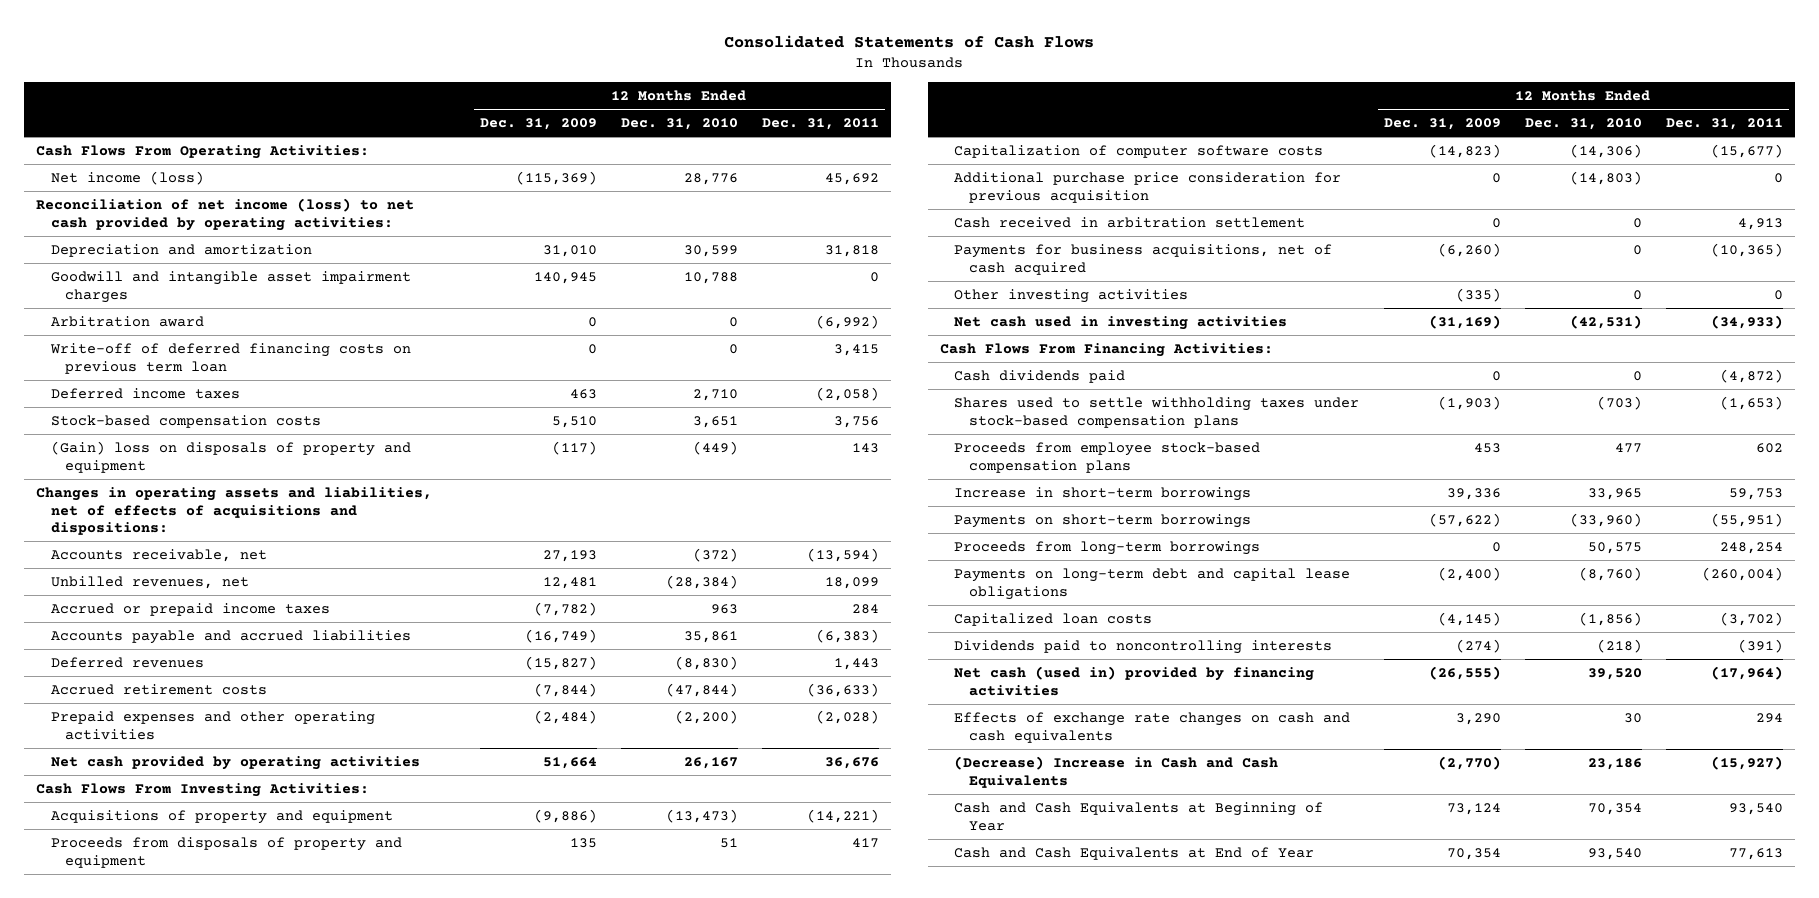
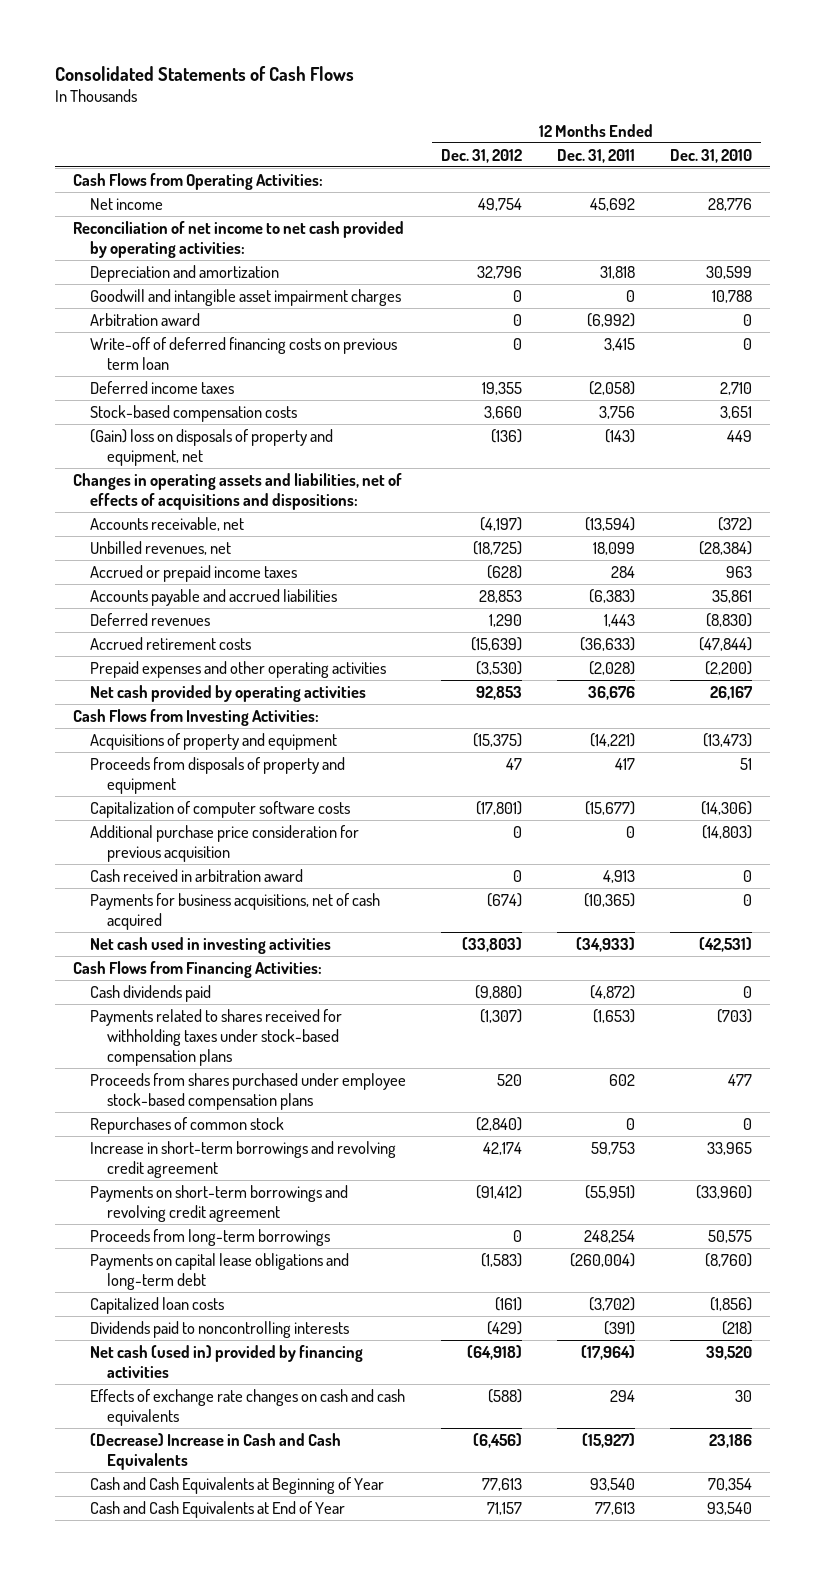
[479,118,597,131] Dec. 31, 2009 -> none
none -> [440,148,522,163] Dec. 31, 2012
[36,144,370,159] Cash Flows From Operating Activities: -> [72,172,323,190] Cash Flows from Operating Activities:
[50,170,204,185] Net income (loss) -> [89,197,163,210] Net income
[36,197,415,231] Reconciliation of net income (loss) to net cash provided by operating activities: -> [72,220,404,258] Reconciliation of net income to net cash provided by operating activities:
[50,440,411,473] (Gain) loss on disposals of property and equipment -> [89,428,333,466] (Gain) loss on disposals of property and equipment, net
[692,440,738,455] (449) -> [727,429,753,442] 449
[851,442,879,453] 143 -> [604,428,635,443] (143)
[36,782,370,797] Cash Flows From Investing Activities: -> [72,708,319,726] Cash Flows from Investing Activities:
[954,216,1306,228] Cash received in arbitration settlement -> [89,868,303,882] Cash received in arbitration award
[954,288,1189,303] Other investing activities -> none
[940,342,1274,357] Cash Flows From Financing Activities: -> [72,960,322,978] Cash Flows from Financing Activities:
[954,396,1360,428] Shares used to settle withholding taxes under stock-based compensation plans -> [89,1008,342,1066] Payments related to shares received for withholding taxes under stock-based compensation plans
[954,441,1261,473] Proceeds from employee stock-based compensation plans -> [89,1072,406,1110] Proceeds from shares purchased under employee stock-based compensation plans
none -> [89,1116,284,1134] Repurchases of common stock
[954,486,1252,501] Increase in short-term borrowings -> [89,1140,396,1178] Increase in short-term borrowings and revolving credit agreement
[954,513,1252,528] Payments on short-term borrowings -> [89,1184,348,1222] Payments on short-term borrowings and revolving credit agreement
[954,567,1351,600] Payments on long-term debt and capital lease obligations -> [89,1252,349,1290] Payments on capital lease obligations and long-term debt

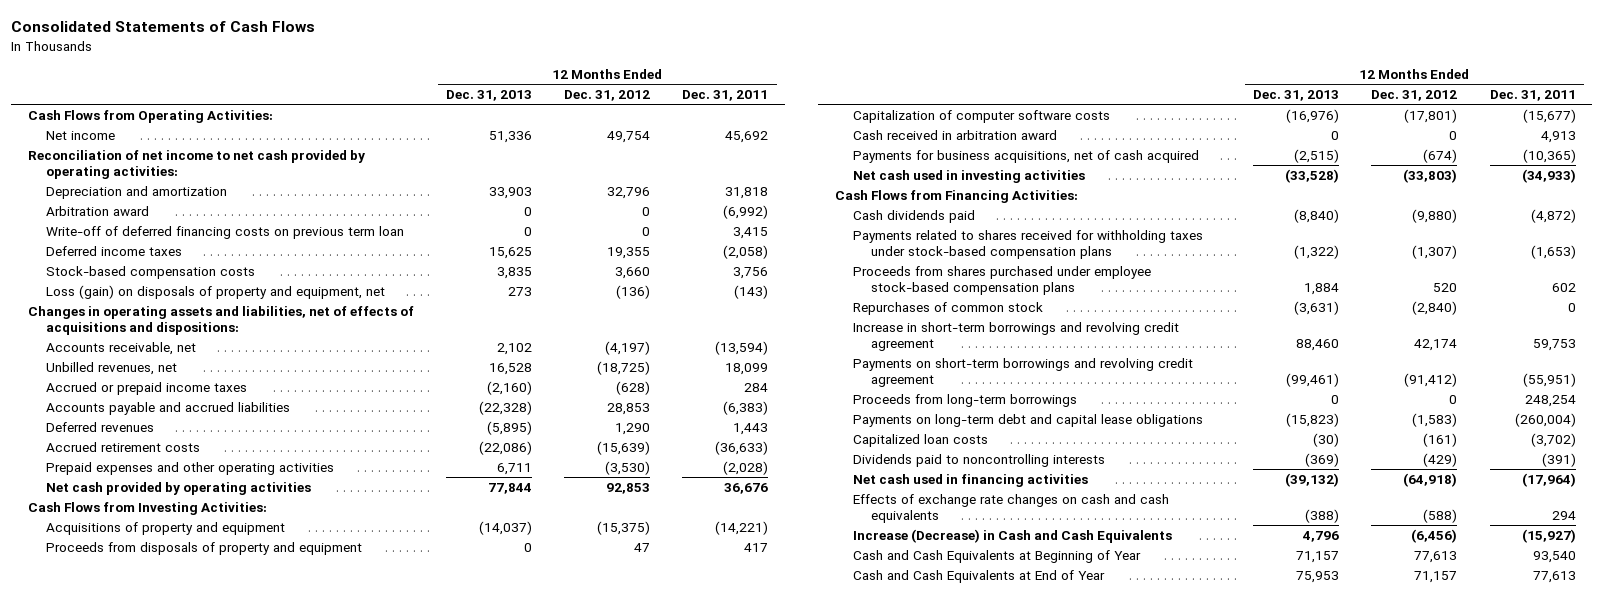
[670,148,753,163] Dec. 31, 2010 -> none
none -> [445,90,532,102] Dec. 31, 2013
[89,288,401,306] Goodwill and intangible asset impairment charges -> none
[89,428,333,466] (Gain) loss on disposals of property and equipment, net -> [45,284,385,299] Loss (gain) on disposals of property and equipment, net
[89,824,359,862] Additional purchase price consideration for previous acquisition -> none
[89,1252,349,1290] Payments on capital lease obligations and long-term debt -> [853,413,1204,427] Payments on long-term debt and capital lease obligations
[89,1344,363,1378] Net cash (used in) provided by financing activities -> [853,473,1089,487] Net cash used in financing activities
[89,1432,341,1470] (Decrease) Increase in Cash and Cash Equivalents -> [853,528,1173,543] Increase (Decrease) in Cash and Cash Equivalents

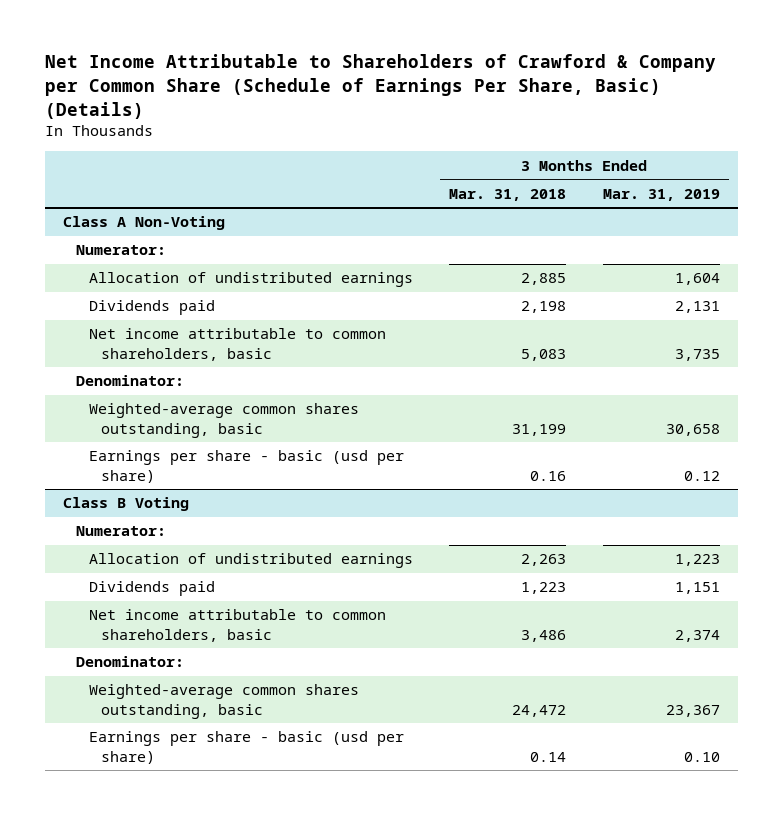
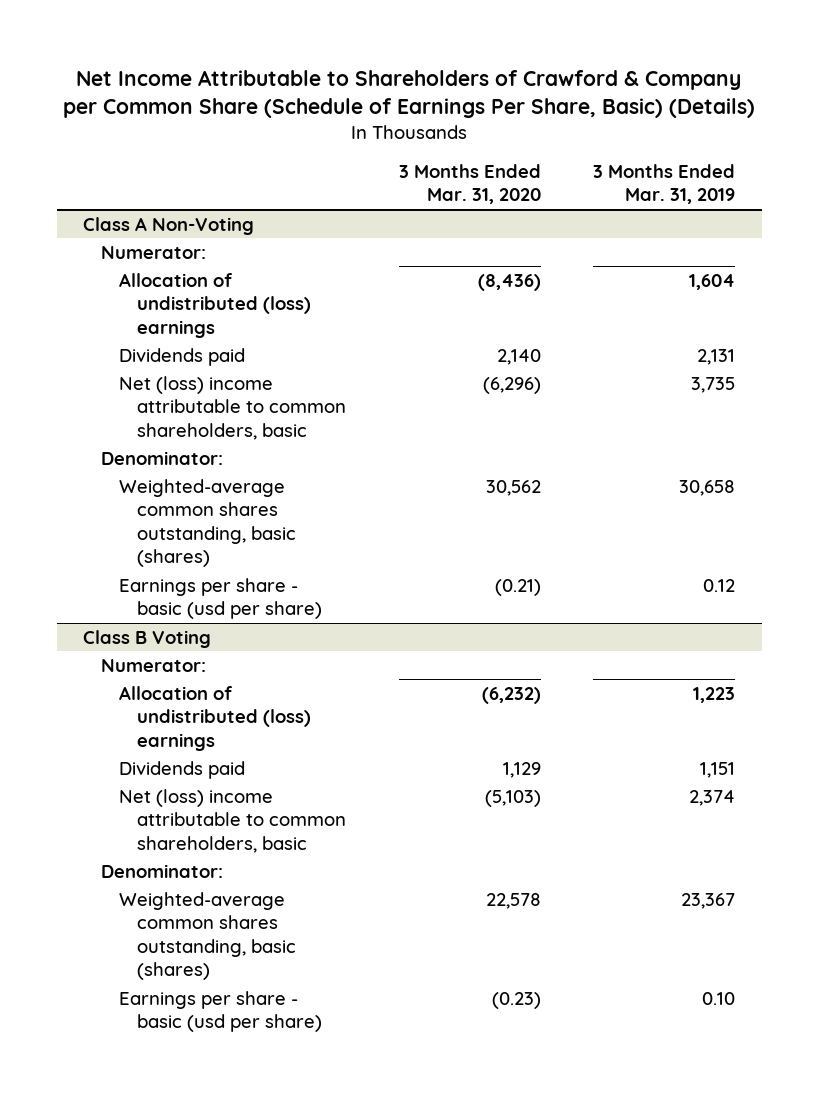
[449,188,567,201] Mar. 31, 2018 -> none
none -> [398,163,541,205] 3 Months Ended Mar. 31, 2020
[88,272,413,288] Allocation of undistributed earnings -> [119,272,312,338] Allocation of undistributed (loss) earnings
[88,328,386,361] Net income attributable to common shareholders, basic -> [119,375,347,440] Net (loss) income attributable to common shareholders, basic
[88,403,359,438] Weighted-average common shares outstanding, basic -> [119,478,297,568] Weighted-average common shares outstanding, basic (shares)
[88,553,413,569] Allocation of undistributed earnings -> [119,685,312,751] Allocation of undistributed (loss) earnings
[88,609,386,642] Net income attributable to common shareholders, basic -> [119,788,347,853] Net (loss) income attributable to common shareholders, basic
[88,684,359,719] Weighted-average common shares outstanding, basic -> [119,891,297,981] Weighted-average common shares outstanding, basic (shares)

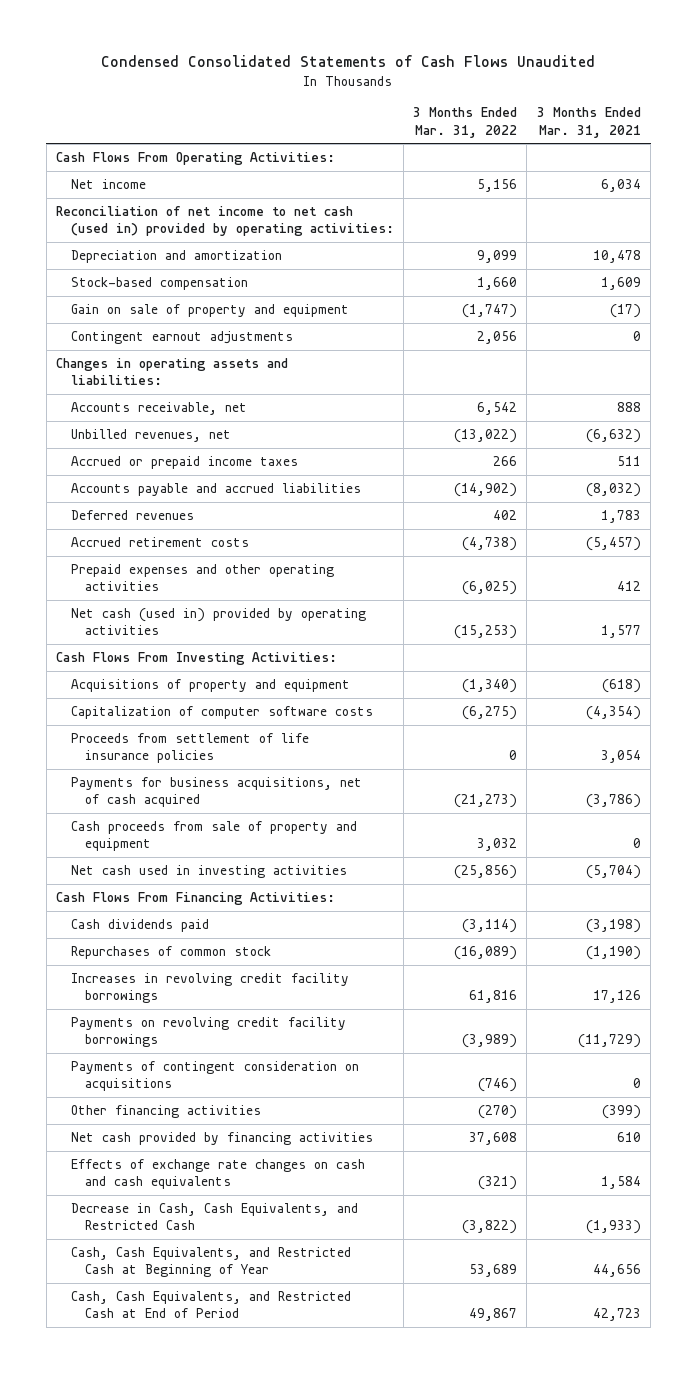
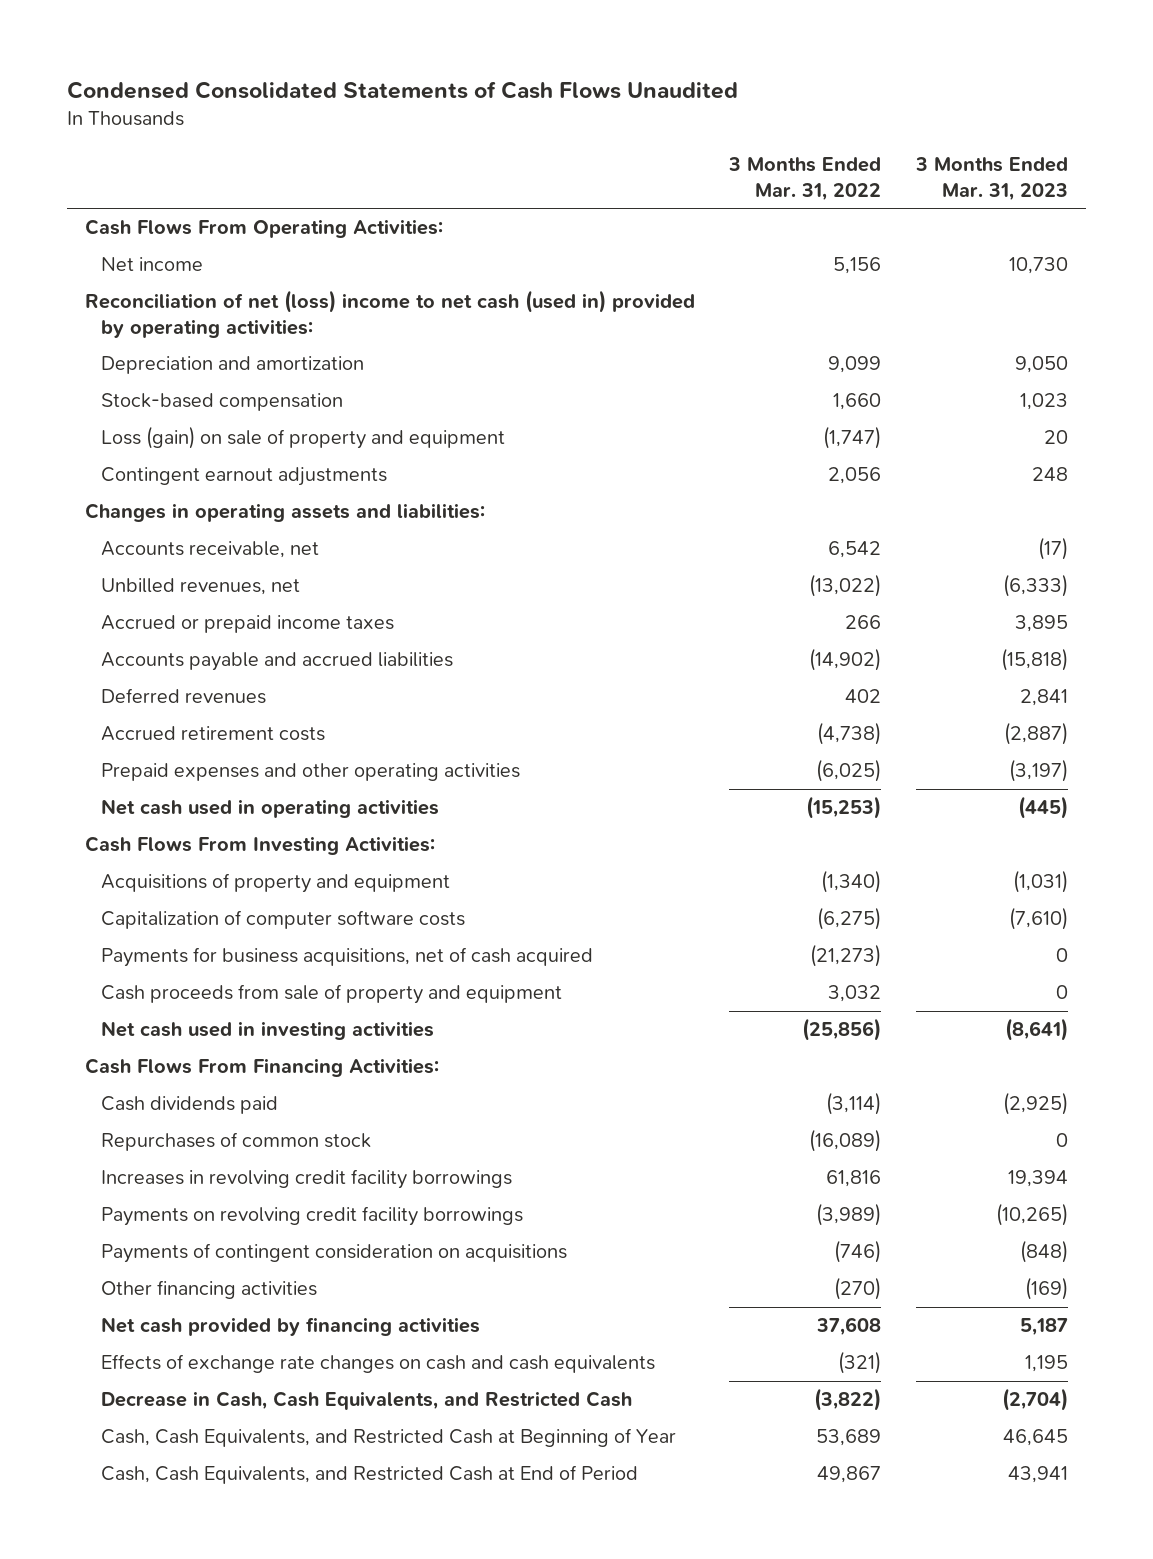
[536,107,641,138] 3 Months Ended Mar. 31, 2021 -> none
none -> [915,156,1069,201] 3 Months Ended Mar. 31, 2023
[56,205,394,237] Reconciliation of net income to net cash (used in) provided by operating activities: -> [84,290,695,339] Reconciliation of net (loss) income to net cash (used in) provided by operating activities:
[70,303,349,317] Gain on sale of property and equipment -> [100,426,505,450] Loss (gain) on sale of property and equipment
[70,607,366,636] Net cash (used in) provided by operating activities -> [100,799,439,819] Net cash used in operating activities
[70,732,309,764] Proceeds from settlement of life insurance policies -> none

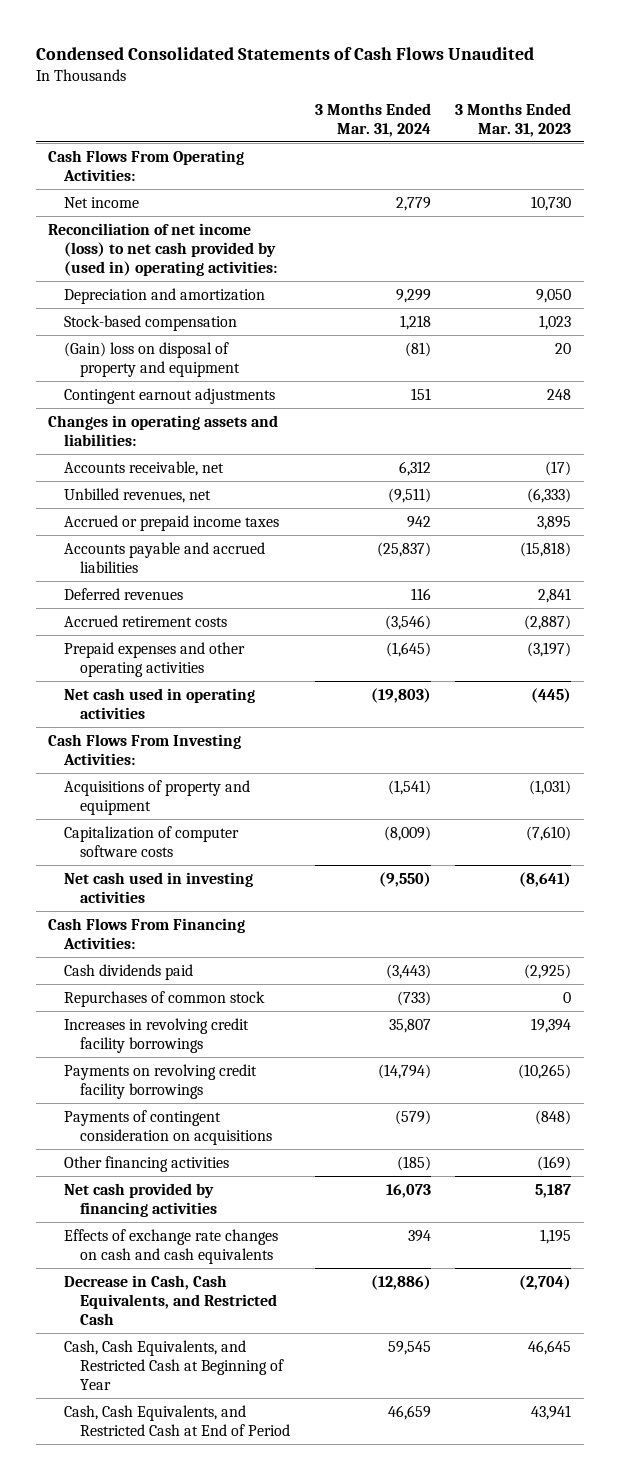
[728,156,882,201] 3 Months Ended Mar. 31, 2022 -> none
none -> [314,102,431,137] 3 Months Ended Mar. 31, 2024
[84,290,695,339] Reconciliation of net (loss) income to net cash (used in) provided by operating activities: -> [48,222,278,276] Reconciliation of net income (loss) to net cash provided by (used in) operating activities:
[100,426,505,450] Loss (gain) on sale of property and equipment -> [64,341,241,377] (Gain) loss on disposal of property and equipment
[100,947,593,968] Payments for business acquisitions, net of cash acquired -> none
[100,984,562,1005] Cash proceeds from sale of property and equipment -> none

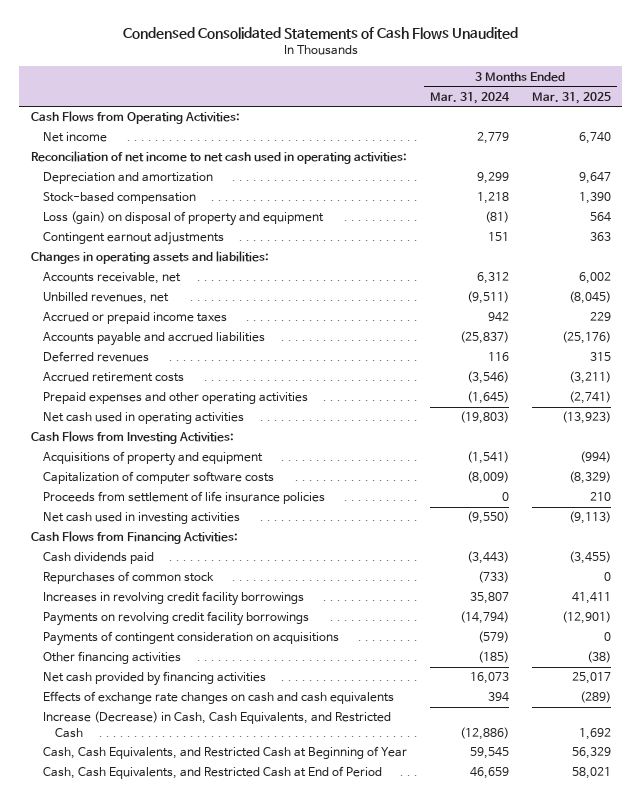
[455,102,572,137] 3 Months Ended Mar. 31, 2023 -> none
none -> [531,91,611,104] Mar. 31, 2025
[48,149,245,181] Cash Flows From Operating Activities: -> [30,111,240,125] Cash Flows from Operating Activities:
[48,222,278,276] Reconciliation of net income (loss) to net cash provided by (used in) operating activities: -> [30,151,407,165] Reconciliation of net income to net cash used in operating activities:
[64,341,241,377] (Gain) loss on disposal of property and equipment -> [42,211,324,227] Loss (gain) on disposal of property and equipment
[48,733,242,765] Cash Flows From Investing Activities: -> [30,431,234,445] Cash Flows from Investing Activities:
none -> [42,491,325,505] Proceeds from settlement of life insurance policies
[48,917,246,949] Cash Flows From Financing Activities: -> [30,531,238,545] Cash Flows from Financing Activities:
[64,1274,278,1325] Decrease in Cash, Cash Equivalents, and Restricted Cash -> [42,711,391,738] Increase (Decrease) in Cash, Cash Equivalents, and Restricted Cash

